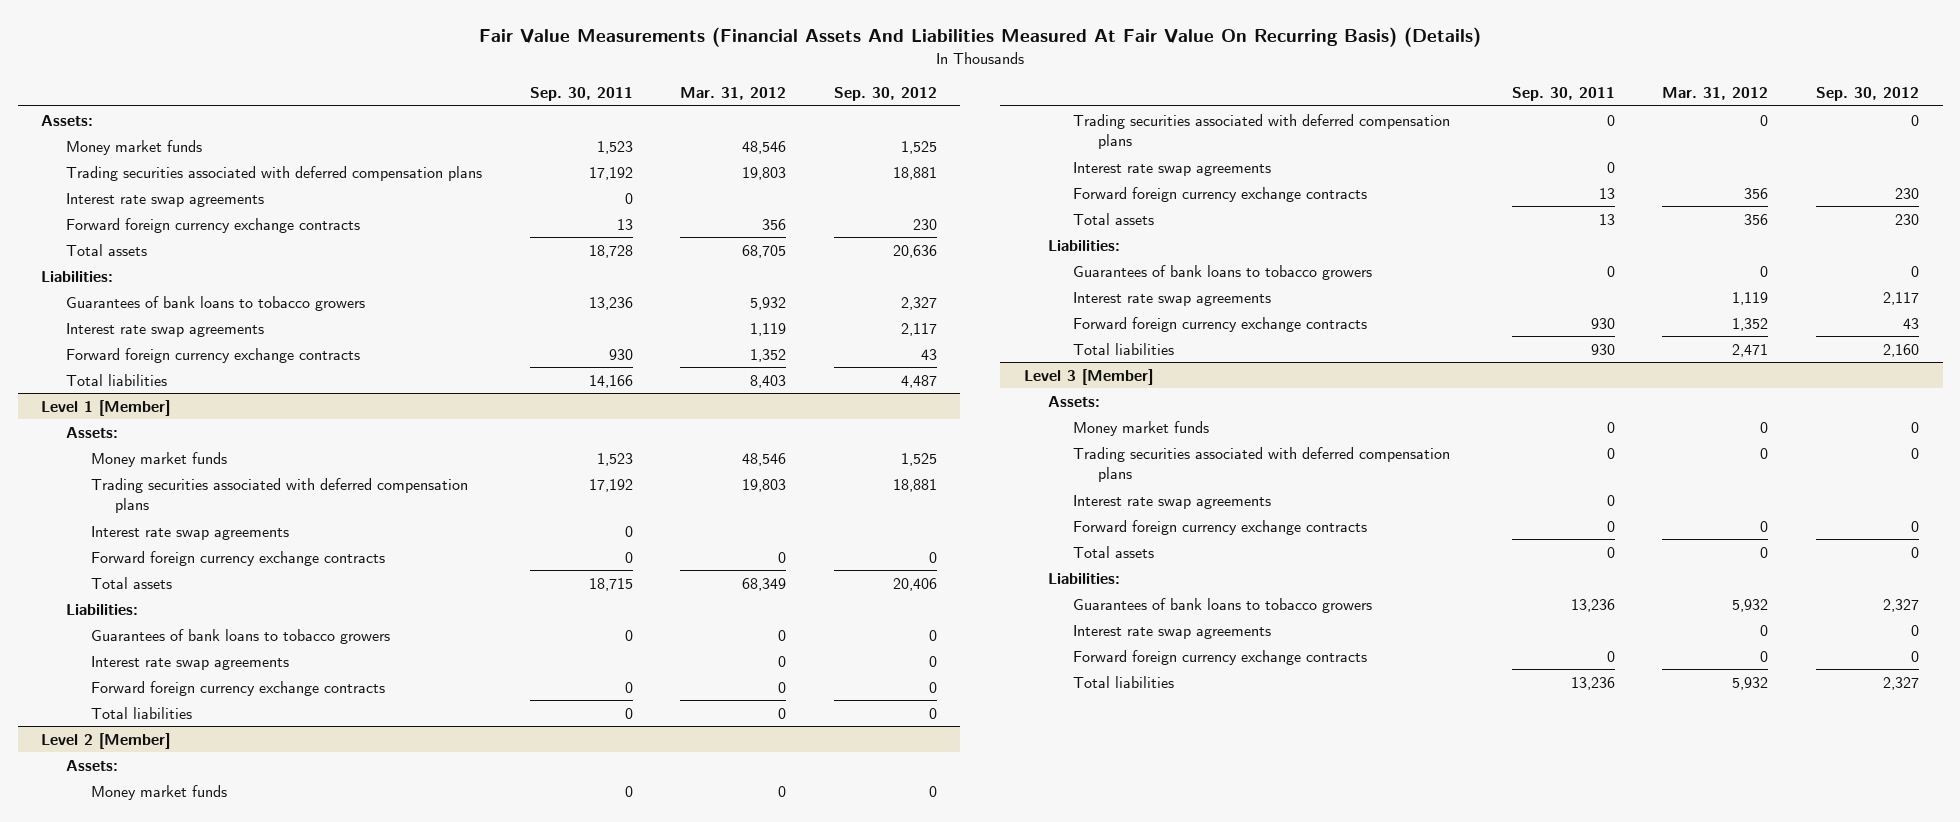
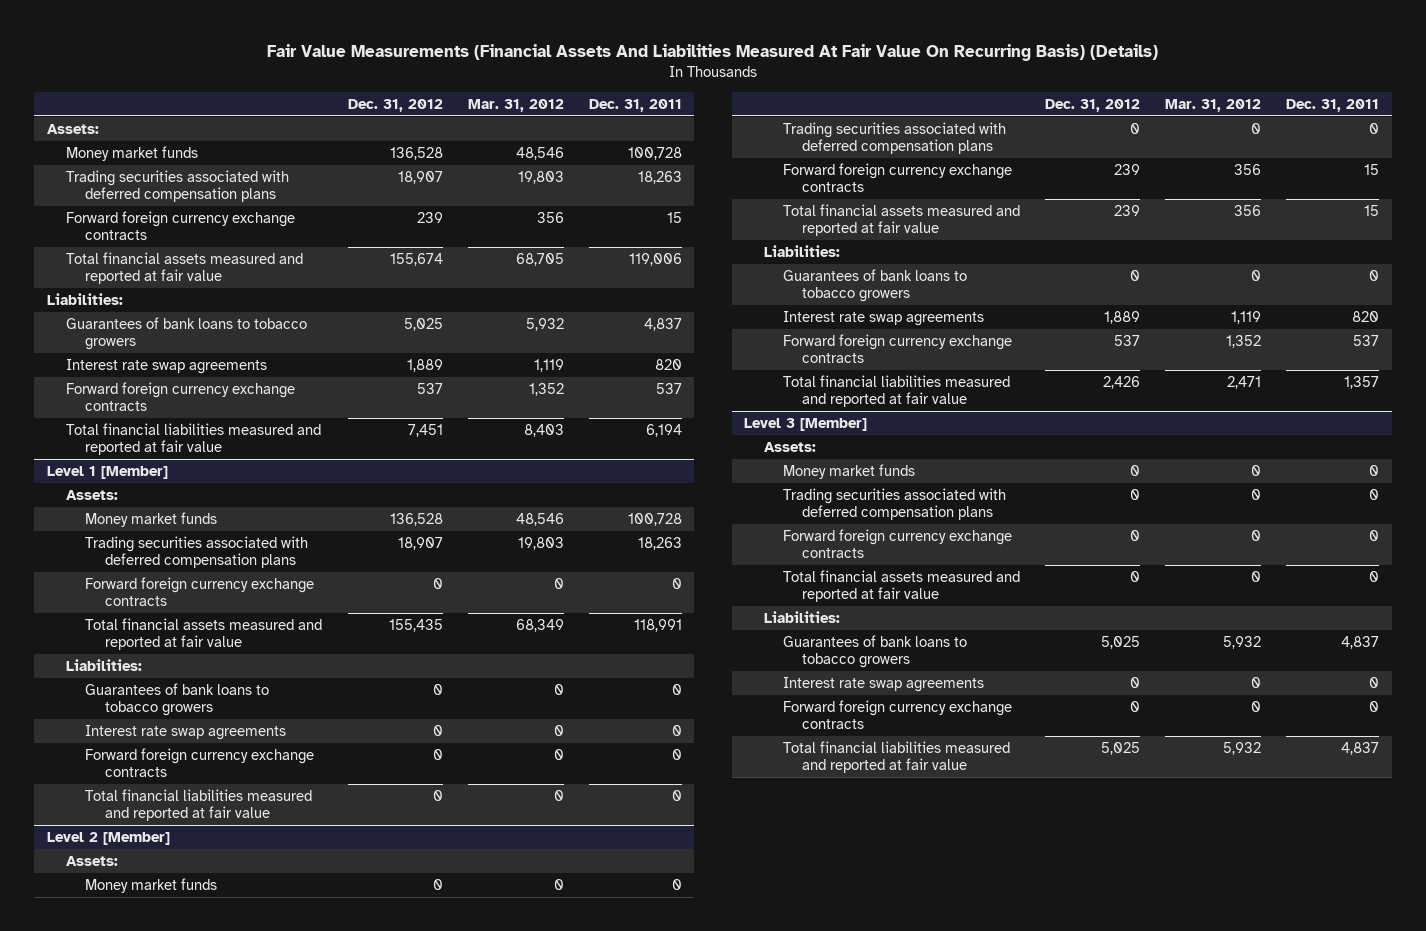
[529,87,633,102] Sep. 30, 2011 -> none
[833,87,937,102] Sep. 30, 2012 -> none
none -> [347,99,443,113] Dec. 31, 2012
none -> [588,99,682,113] Dec. 31, 2011
[66,192,265,207] Interest rate swap agreements -> none
[66,243,148,256] Total assets -> [66,251,304,285] Total financial assets measured and reported at fair value
[66,373,168,386] Total liabilities -> [66,422,322,456] Total financial liabilities measured and reported at fair value
[90,525,289,540] Interest rate swap agreements -> none
[90,576,172,589] Total assets -> [85,617,323,651] Total financial assets measured and reported at fair value
[90,706,192,719] Total liabilities -> [85,788,313,822] Total financial liabilities measured and reported at fair value
[1072,161,1271,176] Interest rate swap agreements -> none
[1072,212,1154,225] Total assets -> [782,203,1020,237] Total financial assets measured and reported at fair value
[1072,342,1174,355] Total liabilities -> [782,374,1010,408] Total financial liabilities measured and reported at fair value
[1072,494,1271,509] Interest rate swap agreements -> none
[1072,545,1154,558] Total assets -> [782,569,1020,603] Total financial assets measured and reported at fair value
[1072,675,1174,688] Total liabilities -> [782,740,1010,774] Total financial liabilities measured and reported at fair value

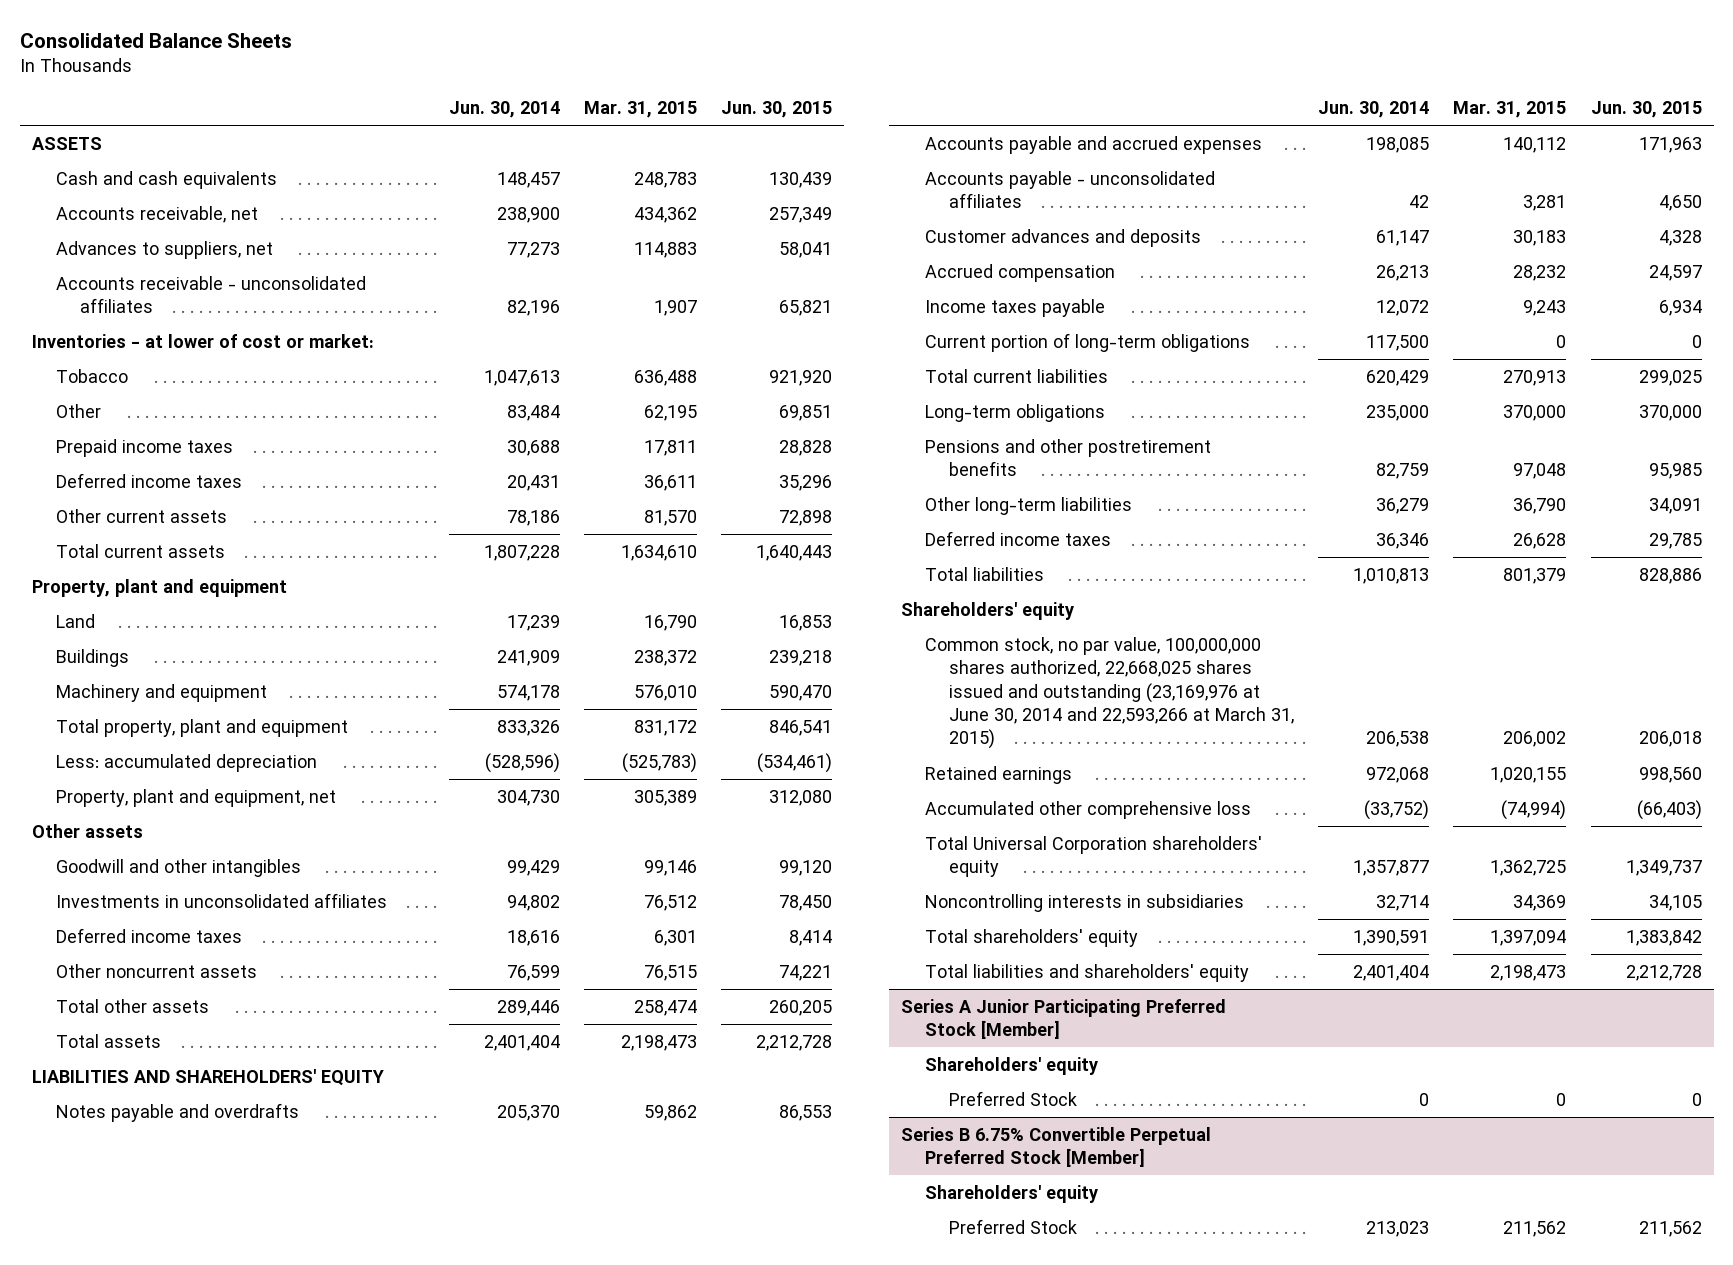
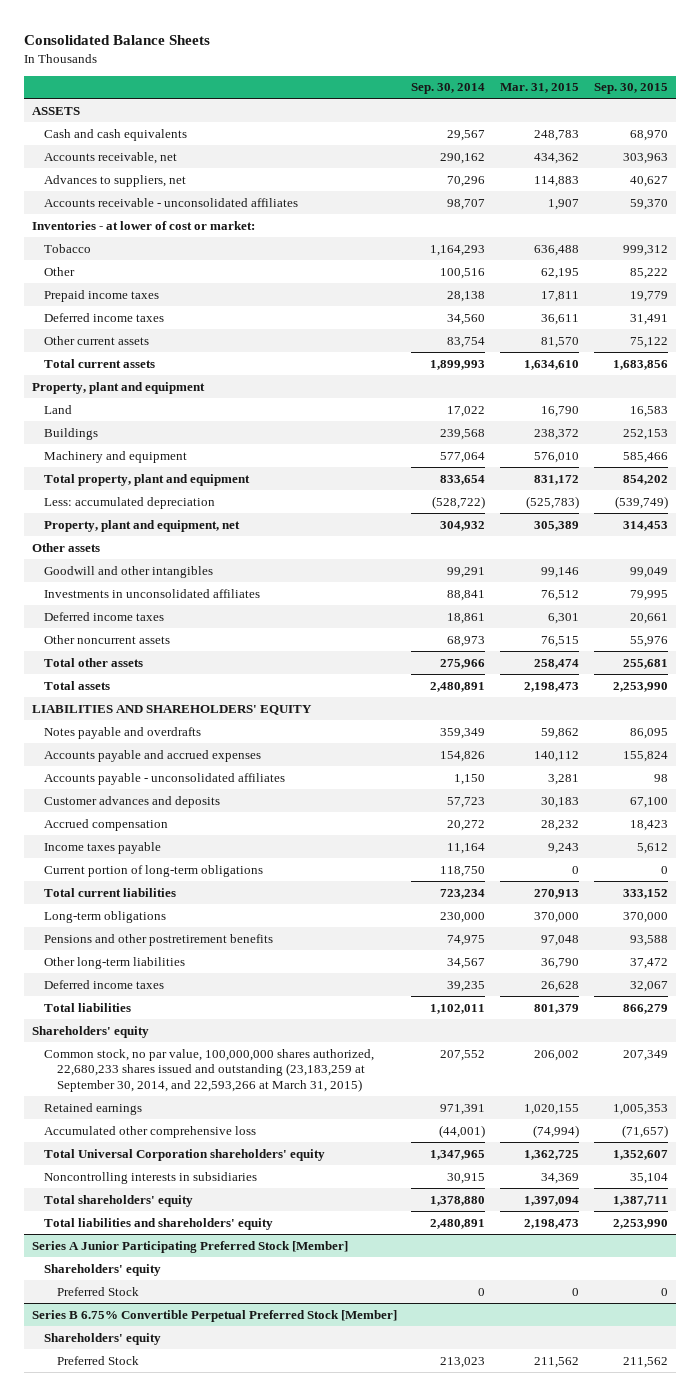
[448,101,560,119] Jun. 30, 2014 -> none
[721,101,833,119] Jun. 30, 2015 -> none
none -> [411,83,486,95] Sep. 30, 2014
none -> [594,83,669,95] Sep. 30, 2015
[925,636,1295,750] Common stock, no par value, 100,000,000 shares authorized, 22,668,025 shares issued and outstanding (23,169,976 at June 30, 2014 and 22,593,266 at March 31, 2015) -> [44,1048,375,1092] Common stock, no par value, 100,000,000 shares authorized, 22,680,233 shares issued and outstanding (23,183,259 at September 30, 2014, and 22,593,266 at March 31, 2015)

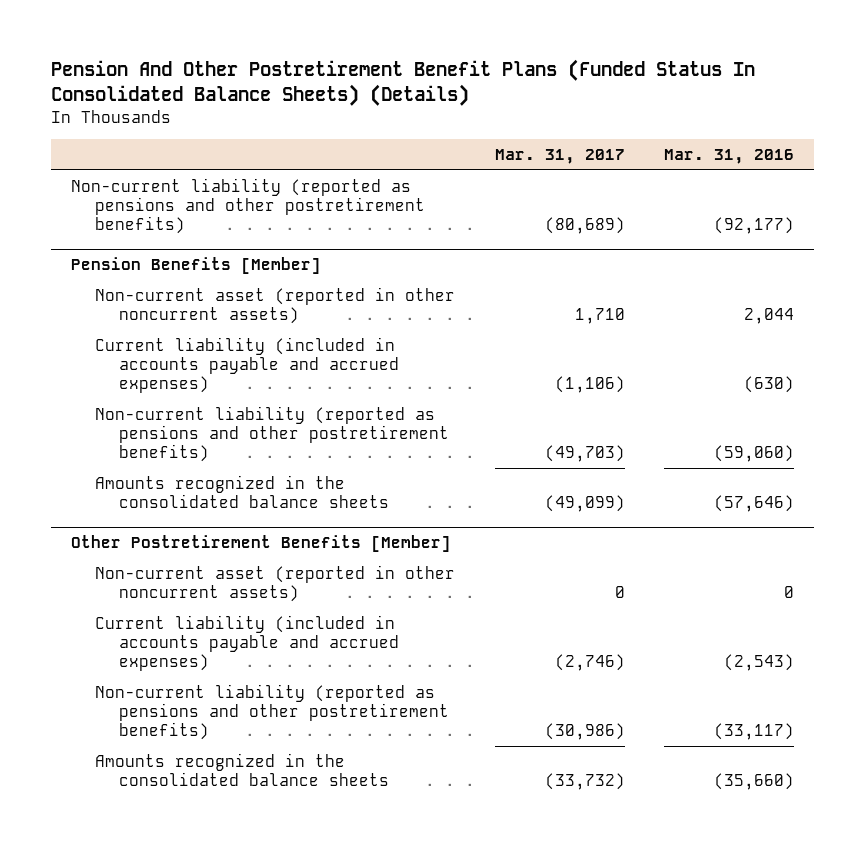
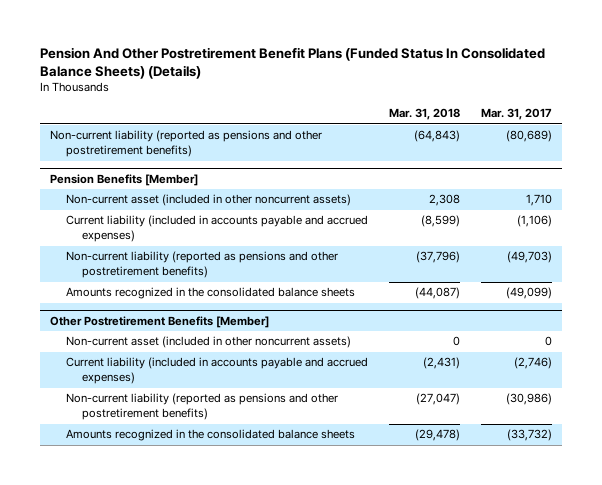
[664,149,795,165] Mar. 31, 2016 -> none
none -> [388,108,460,121] Mar. 31, 2018
[95,286,456,324] Non-current asset (reported in other noncurrent assets) -> [66,194,352,207] Non-current asset (included in other noncurrent assets)
[95,564,456,602] Non-current asset (reported in other noncurrent assets) -> [66,336,352,349] Non-current asset (included in other noncurrent assets)

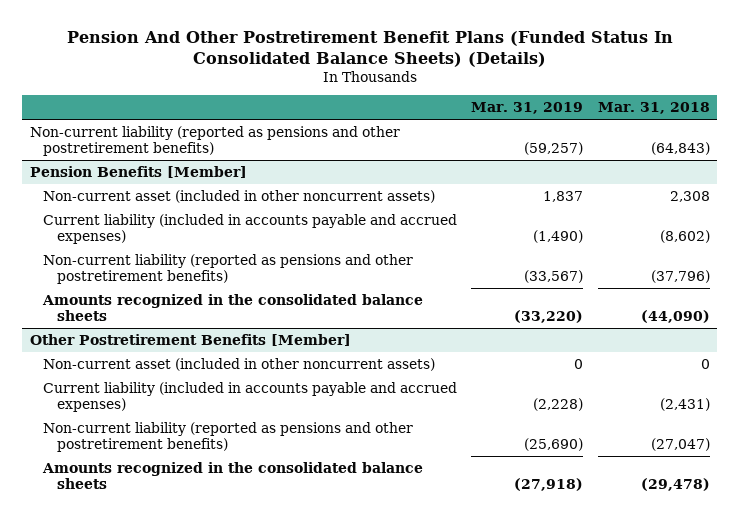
[480,108,552,121] Mar. 31, 2017 -> none
none -> [471,102,584,115] Mar. 31, 2019
[420,215,460,228] (8,599) -> [659,230,710,244] (8,602)
[414,287,460,300] (44,087) -> [640,310,710,324] (44,090)

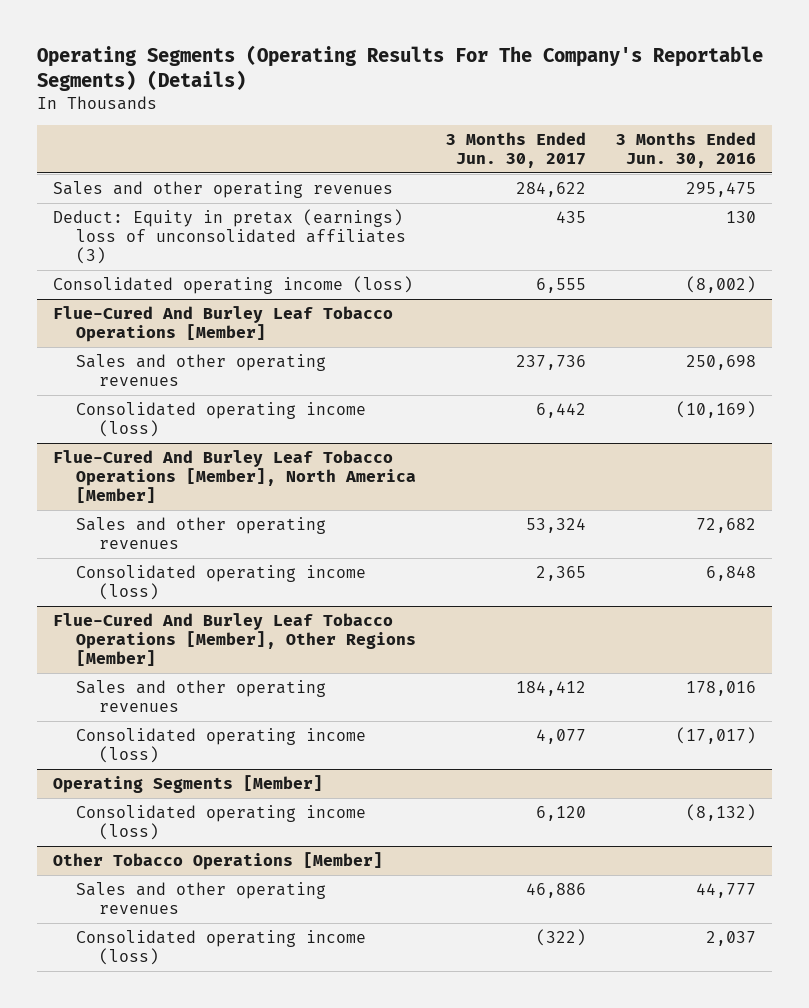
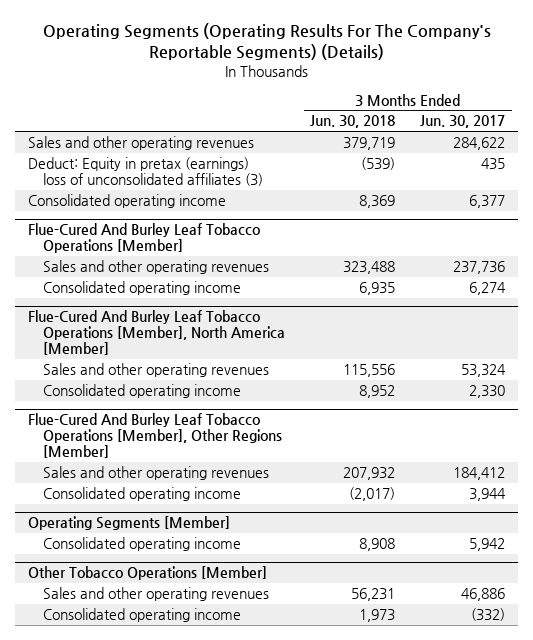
[616,131,757,168] 3 Months Ended Jun. 30, 2016 -> none
none -> [310,115,396,129] Jun. 30, 2018
[52,275,413,294] Consolidated operating income (loss) -> [27,194,226,209] Consolidated operating income
[536,277,587,293] 6,555 -> [469,195,506,209] 6,377
[75,401,366,438] Consolidated operating income (loss) -> [43,281,242,296] Consolidated operating income
[536,402,587,418] 6,442 -> [469,282,507,296] 6,274
[75,564,366,601] Consolidated operating income (loss) -> [43,384,242,399] Consolidated operating income
[536,565,587,581] 2,365 -> [469,385,506,399] 2,330
[75,727,366,764] Consolidated operating income (loss) -> [43,487,242,502] Consolidated operating income
[536,728,587,744] 4,077 -> [469,488,507,502] 3,944
[75,804,366,841] Consolidated operating income (loss) -> [43,537,242,552] Consolidated operating income
[536,805,587,821] 6,120 -> [469,538,506,552] 5,942
[75,929,366,966] Consolidated operating income (loss) -> [43,608,242,623] Consolidated operating income
[536,928,587,946] (322) -> [471,608,506,622] (332)

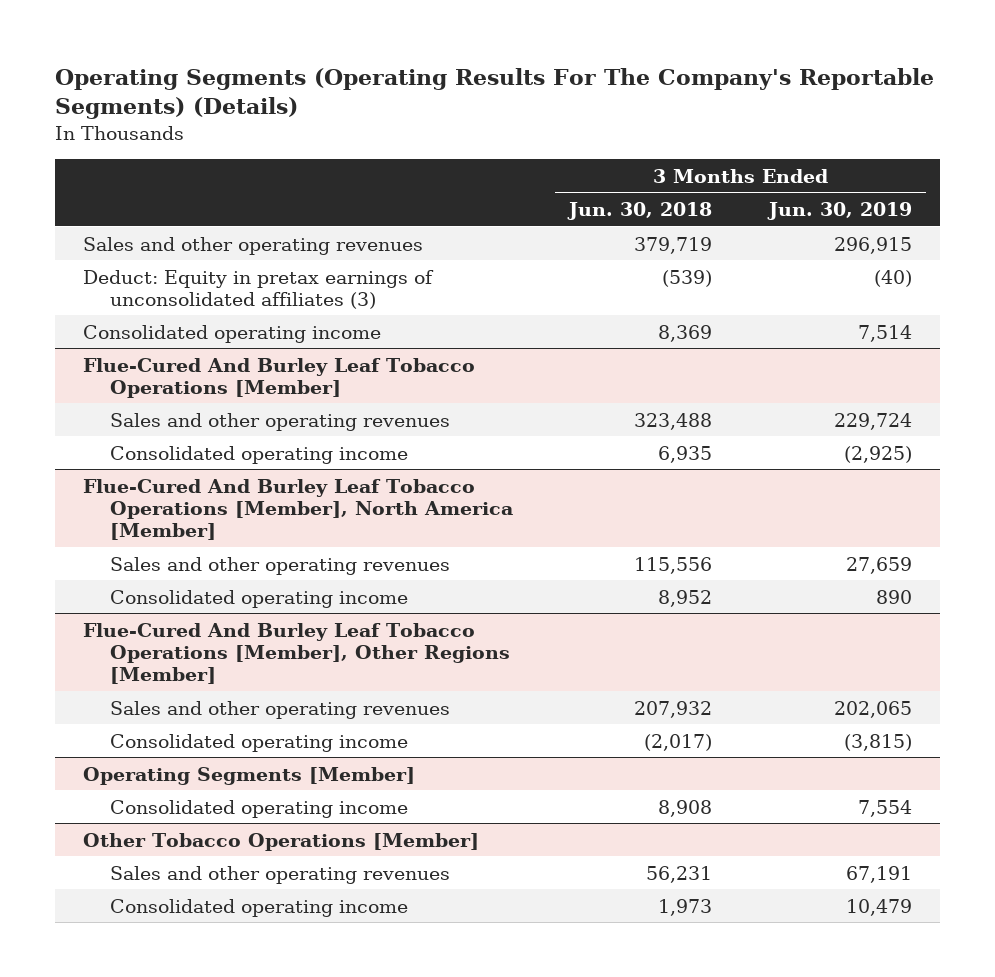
[420,115,506,129] Jun. 30, 2017 -> none
none -> [767,202,913,221] Jun. 30, 2019
[27,157,264,187] Deduct: Equity in pretax (earnings) loss of unconsolidated affiliates (3) -> [83,269,435,309] Deduct: Equity in pretax earnings of unconsolidated affiliates (3)

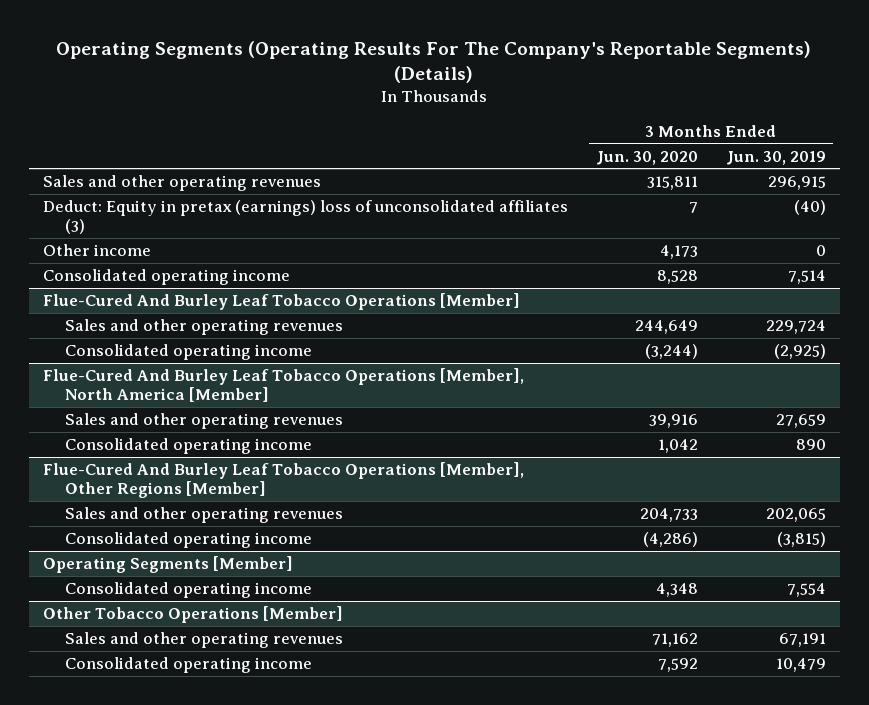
[567,202,713,221] Jun. 30, 2018 -> none
none -> [595,150,698,165] Jun. 30, 2020
[83,269,435,309] Deduct: Equity in pretax earnings of unconsolidated affiliates (3) -> [43,200,569,235] Deduct: Equity in pretax (earnings) loss of unconsolidated affiliates (3)
none -> [43,244,152,257] Other income

